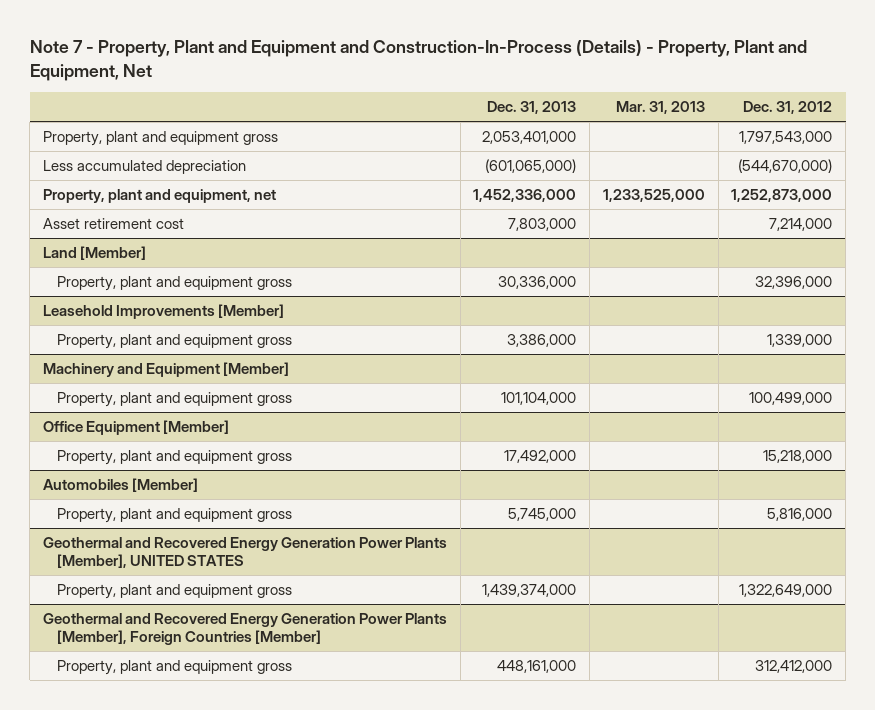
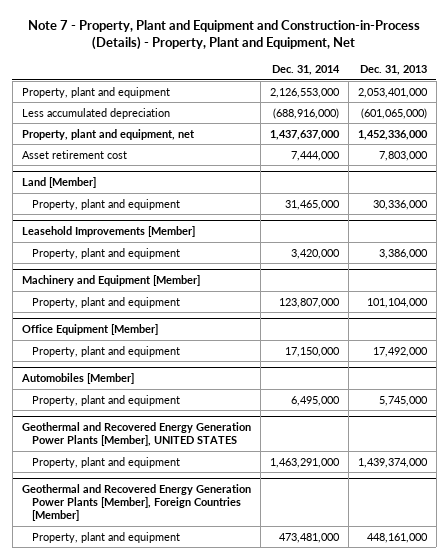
[29,40,807,81] Note 7 - Property, Plant and Equipment and Construction-In-Process (Details) - Property, Plant and Equipment, Net -> [28,19,421,51] Note 7 - Property, Plant and Equipment and Construction-in-Process (Details) - Property, Plant and Equipment, Net
[615,101,705,115] Mar. 31, 2013 -> none
[743,101,833,115] Dec. 31, 2012 -> none
none -> [271,65,340,76] Dec. 31, 2014
[42,131,278,147] Property, plant and equipment gross -> [21,86,170,98] Property, plant and equipment
[56,276,292,292] Property, plant and equipment gross -> [32,198,181,210] Property, plant and equipment
[56,334,292,350] Property, plant and equipment gross -> [32,247,181,259] Property, plant and equipment
[56,392,292,408] Property, plant and equipment gross -> [32,296,181,308] Property, plant and equipment
[56,450,292,466] Property, plant and equipment gross -> [32,345,181,357] Property, plant and equipment
[56,508,292,524] Property, plant and equipment gross -> [32,394,181,406] Property, plant and equipment
[56,584,292,600] Property, plant and equipment gross -> [32,456,181,468] Property, plant and equipment
[56,660,292,676] Property, plant and equipment gross -> [32,531,181,543] Property, plant and equipment

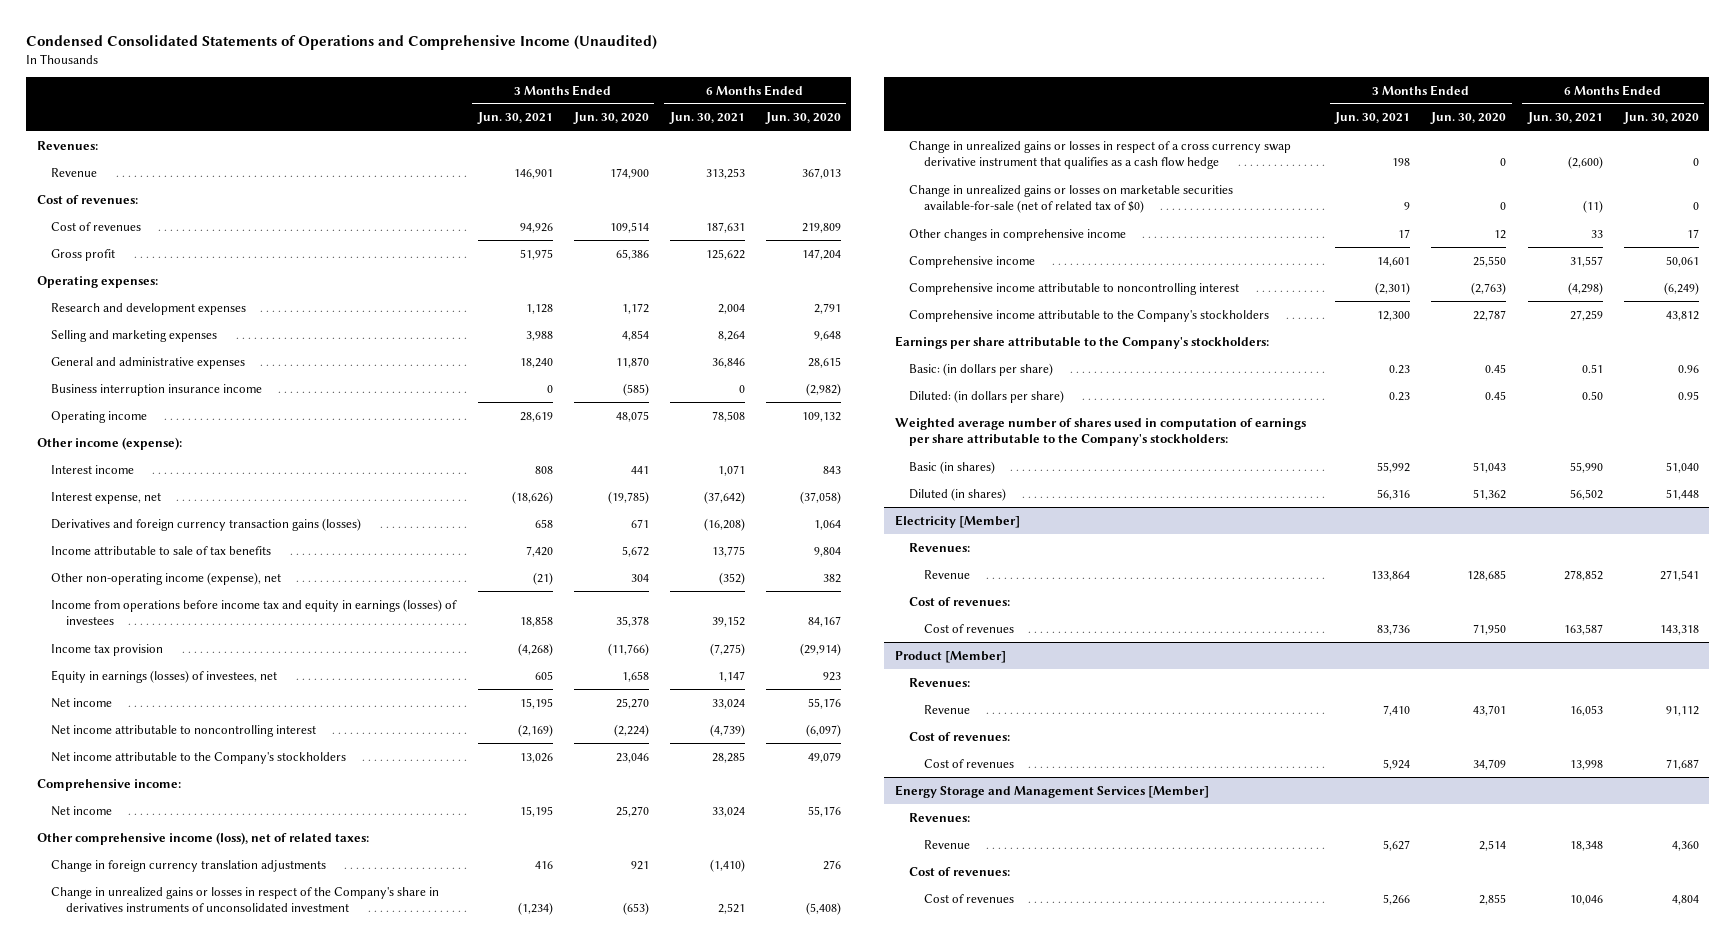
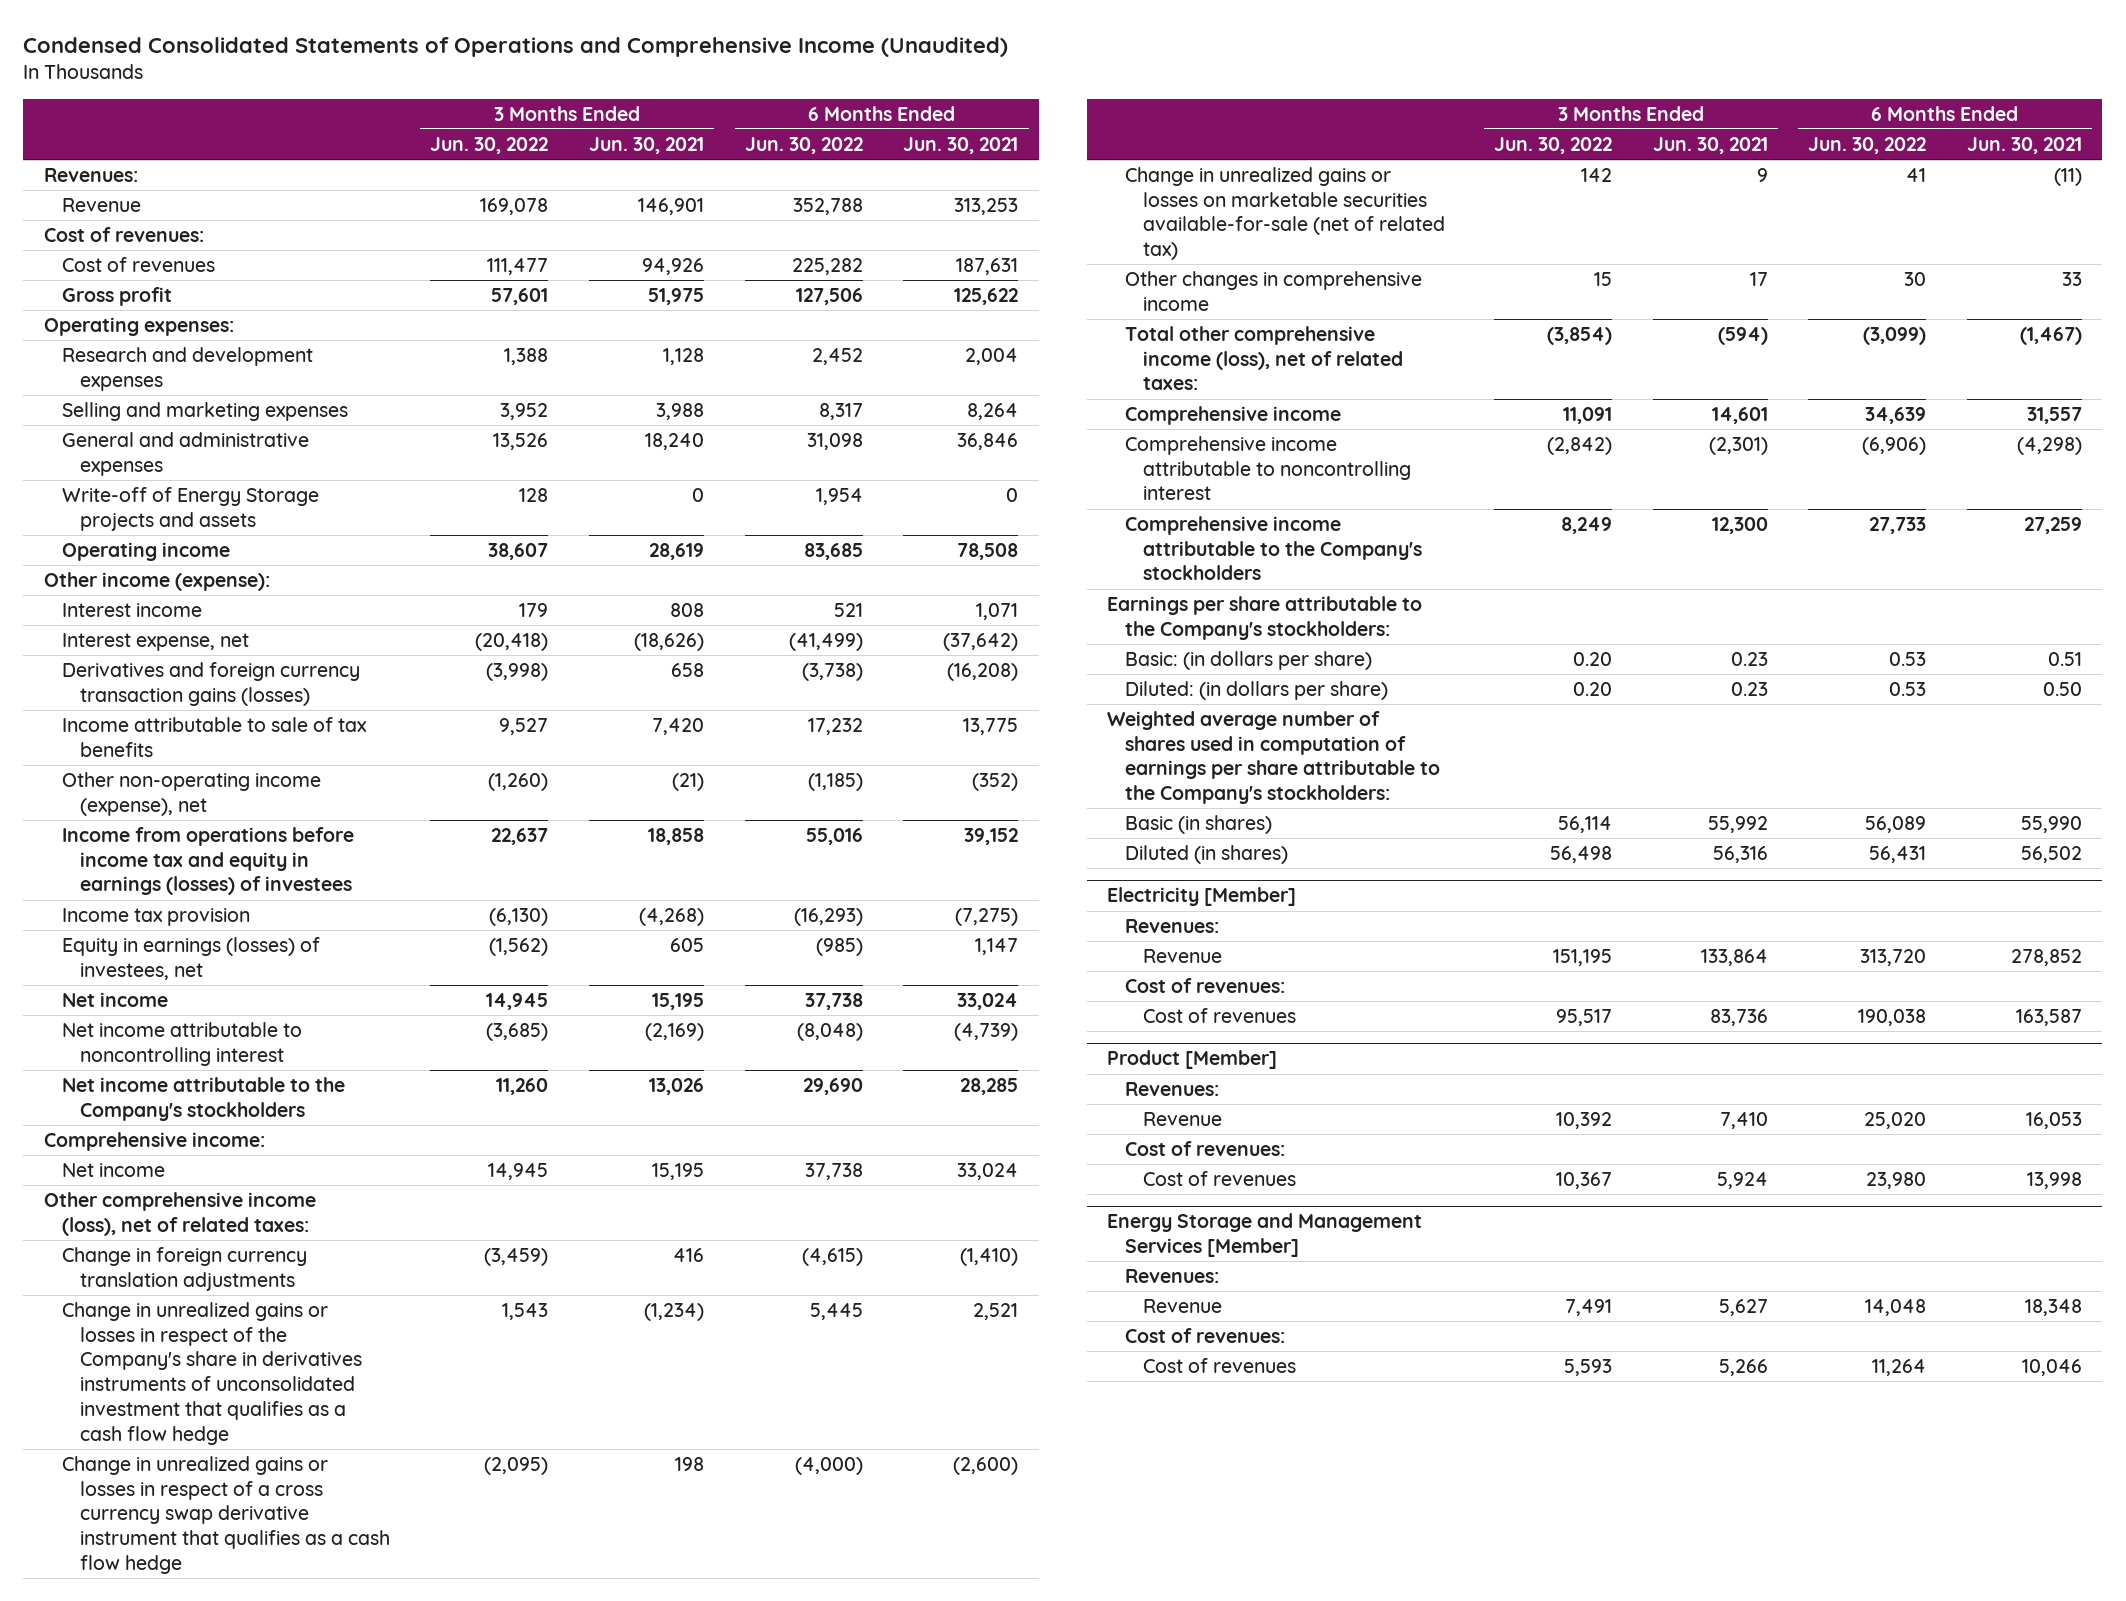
[572,112,649,125] Jun. 30, 2020 -> none
[764,112,841,125] Jun. 30, 2020 -> none
none -> [430,136,549,154] Jun. 30, 2022
none -> [744,136,863,154] Jun. 30, 2022
[51,383,263,396] Business interruption insurance income -> none
none -> [61,486,319,531] Write-off of Energy Storage projects and assets
[51,886,440,913] Change in unrealized gains or losses in respect of the Company's share in derivatives instruments of unconsolidated investment -> [61,1301,362,1445] Change in unrealized gains or losses in respect of the Company's share in derivatives instruments of unconsolidated investment that qualifies as a cash flow hedge
[909,184,1234,214] Change in unrealized gains or losses on marketable securities available-for-sale (net of related tax of $0) -> [1125,166,1446,261] Change in unrealized gains or losses on marketable securities available-for-sale (net of related tax)
none -> [1125,325,1404,391] Total other comprehensive income (loss), net of related taxes:

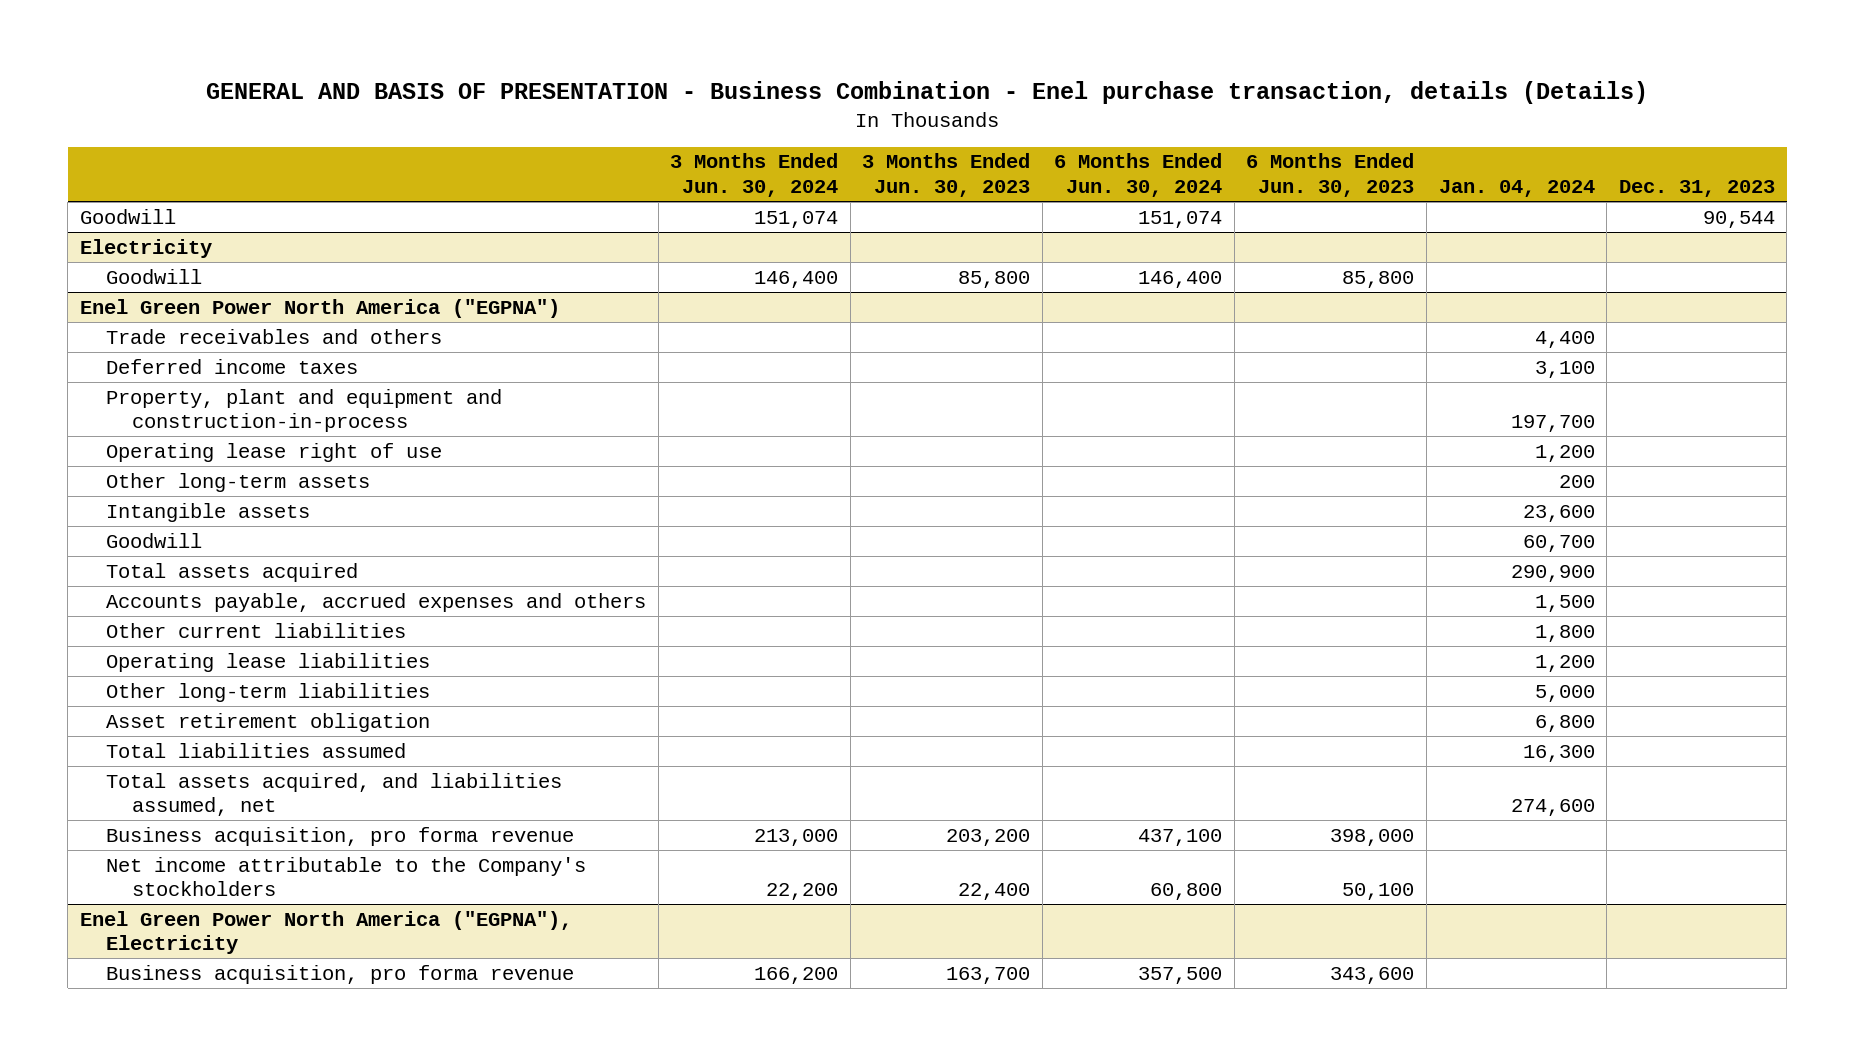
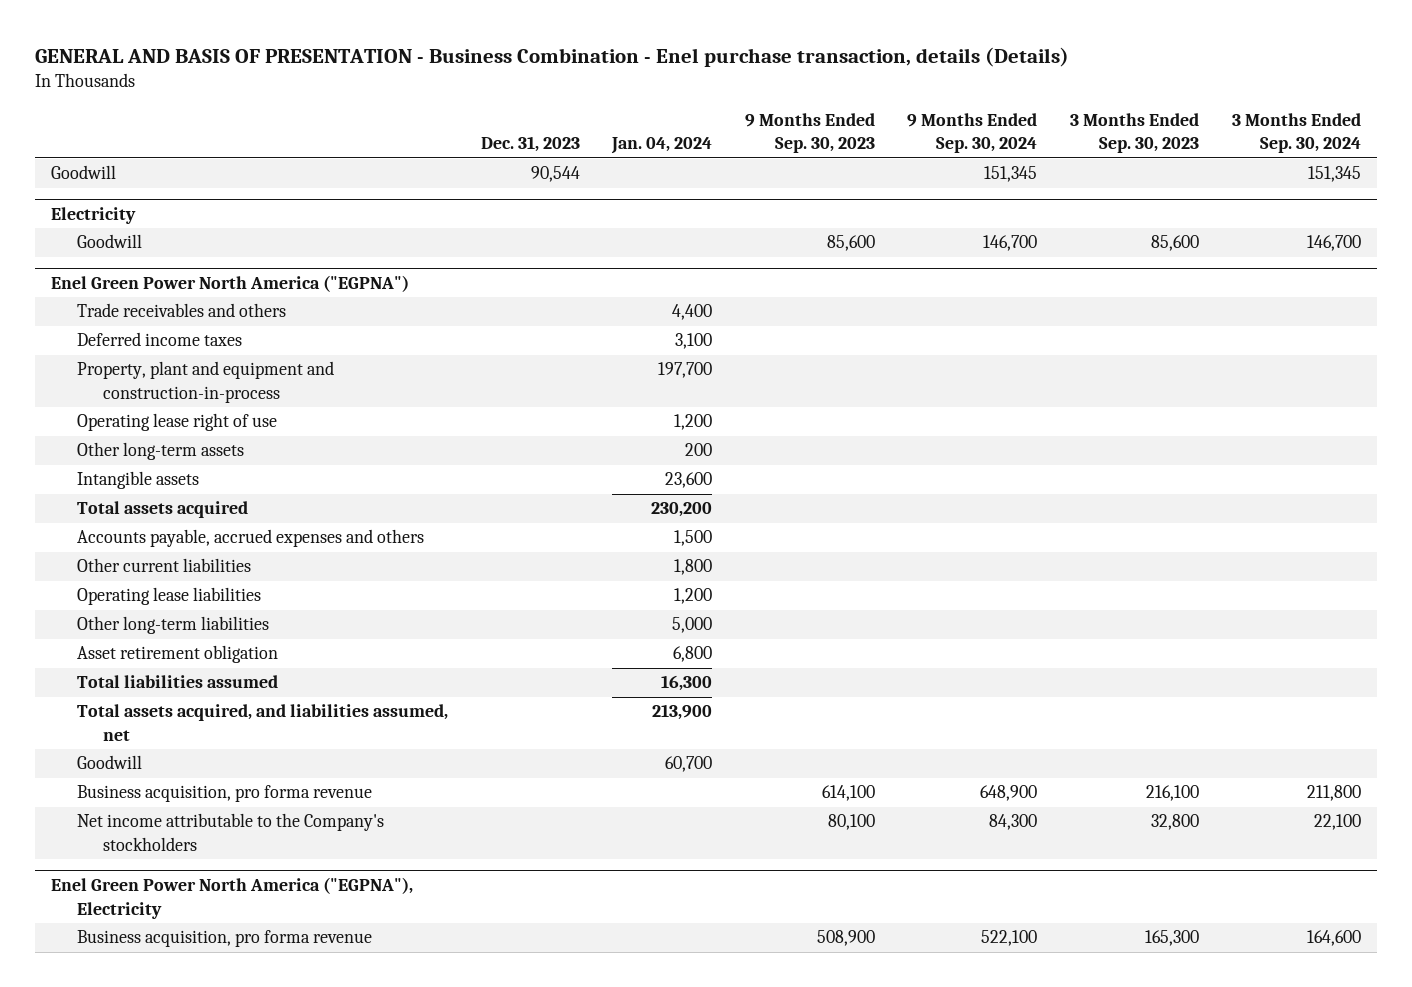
[670,153,839,198] 3 Months Ended Jun. 30, 2024 -> none
[862,153,1031,198] 3 Months Ended Jun. 30, 2023 -> none
[1054,153,1223,198] 6 Months Ended Jun. 30, 2024 -> none
[1246,153,1415,198] 6 Months Ended Jun. 30, 2023 -> none
none -> [744,112,875,154] 9 Months Ended Sep. 30, 2023
none -> [907,112,1038,154] 9 Months Ended Sep. 30, 2024
none -> [1069,112,1199,154] 3 Months Ended Sep. 30, 2023
none -> [1231,112,1361,154] 3 Months Ended Sep. 30, 2024
[1510,564,1595,582] 290,900 -> [651,502,713,518] 230,200
[1510,799,1595,817] 274,600 -> [652,704,713,721] 213,900
[105,532,202,548] Goodwill -> [77,755,143,770] Goodwill

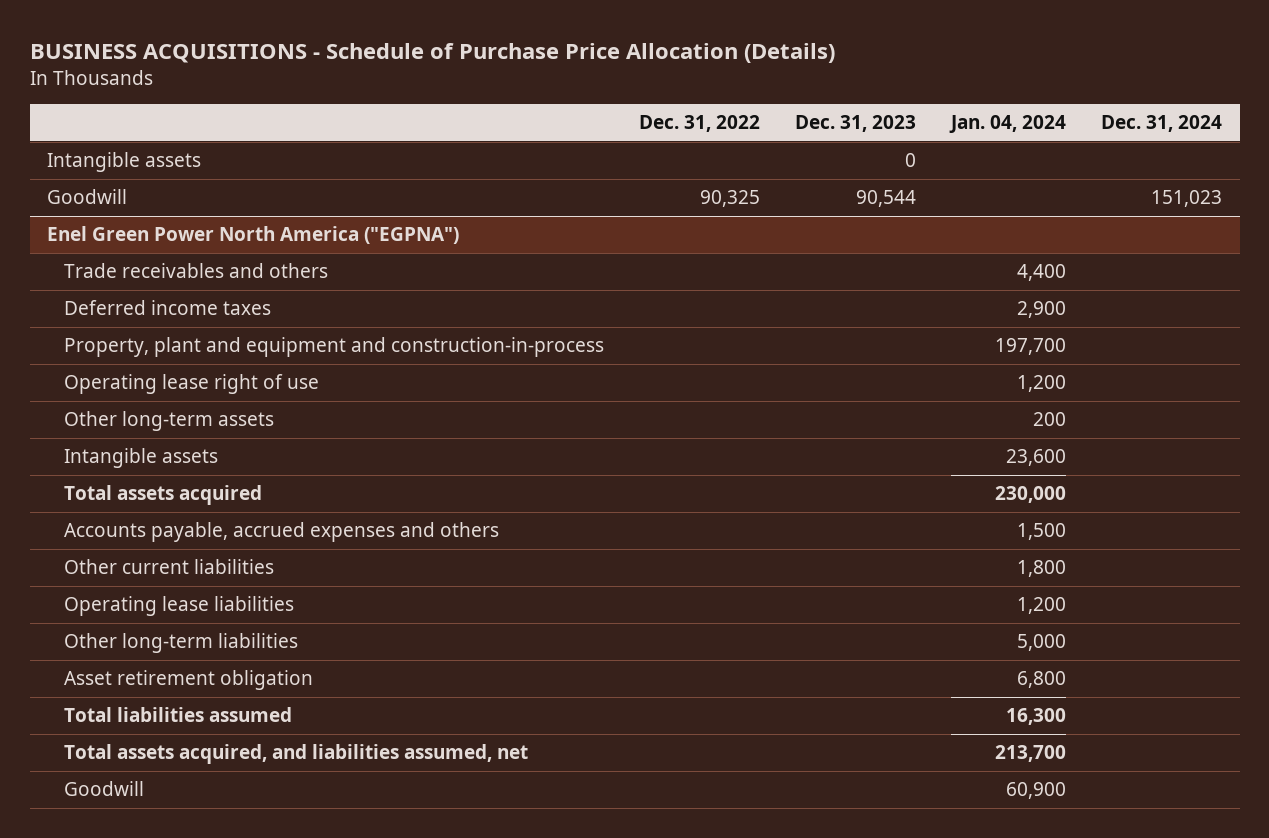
[35,47,1070,68] GENERAL AND BASIS OF PRESENTATION - Business Combination - Enel purchase transaction, details (Details) -> [29,43,835,64] BUSINESS ACQUISITIONS - Schedule of Purchase Price Allocation (Details)
[744,112,875,154] 9 Months Ended Sep. 30, 2023 -> none
[907,112,1038,154] 9 Months Ended Sep. 30, 2024 -> none
[1069,112,1199,154] 3 Months Ended Sep. 30, 2023 -> none
[1231,112,1361,154] 3 Months Ended Sep. 30, 2024 -> none
none -> [639,115,761,133] Dec. 31, 2022
none -> [1101,115,1223,133] Dec. 31, 2024
none -> [47,152,202,173] Intangible assets
[51,207,137,225] Electricity -> none
[77,234,143,249] Goodwill -> none
[675,333,713,350] 3,100 -> [1017,301,1067,319] 2,900
[651,502,713,518] 230,200 -> [995,486,1067,504] 230,000
[77,785,373,803] Business acquisition, pro forma revenue -> none
[77,813,385,851] Net income attributable to the Company's stockholders -> none
[51,877,414,919] Enel Green Power North America ("EGPNA"), Electricity -> none
[77,930,373,948] Business acquisition, pro forma revenue -> none
[652,704,713,721] 213,900 -> [995,745,1067,763] 213,700
[665,756,713,773] 60,700 -> [1006,782,1067,800] 60,900

